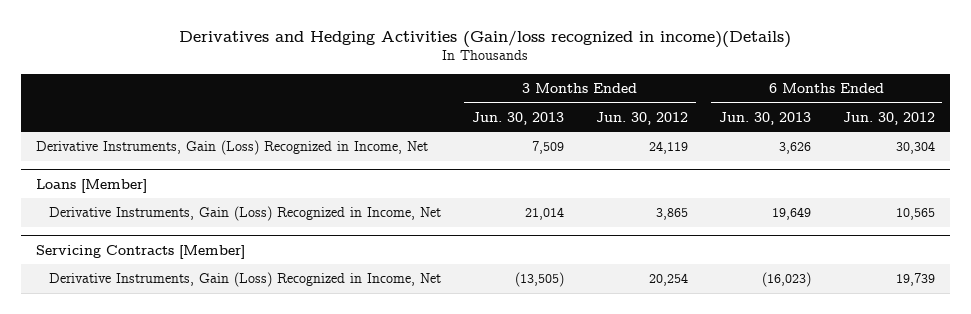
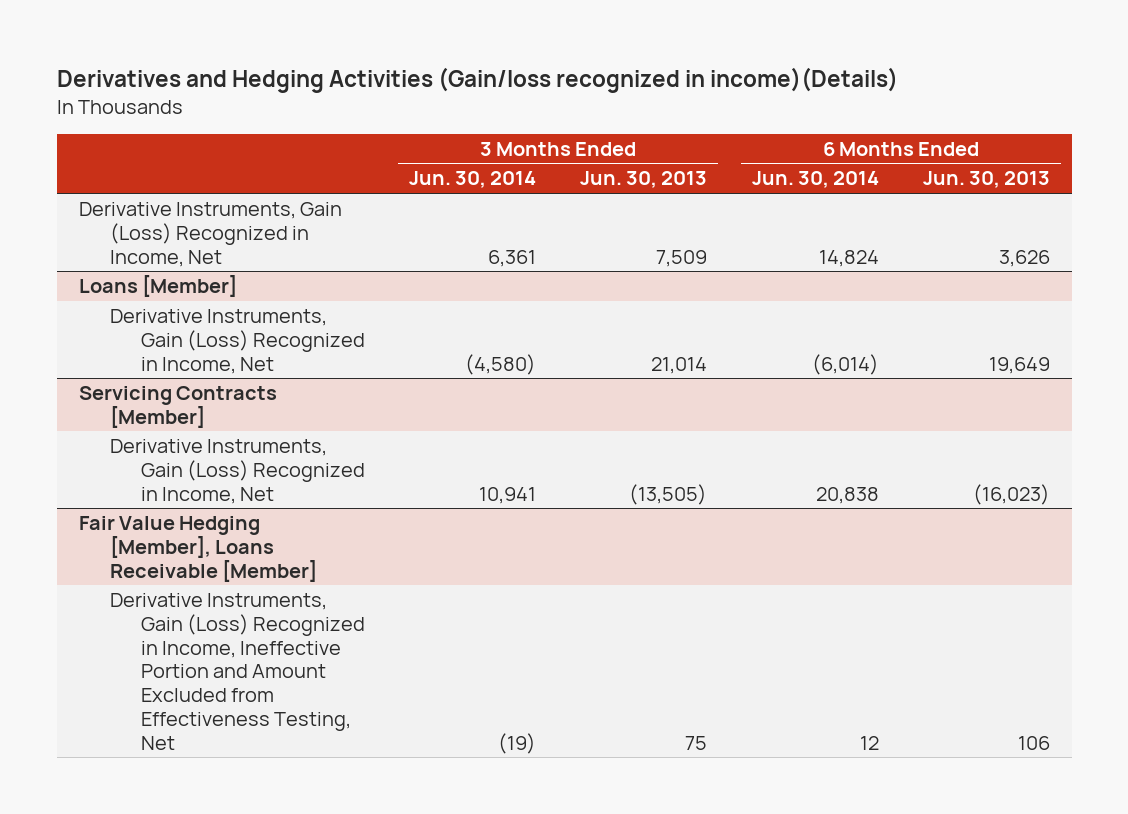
[595,111,688,125] Jun. 30, 2012 -> none
[842,111,935,125] Jun. 30, 2012 -> none
none -> [409,171,537,189] Jun. 30, 2014
none -> [751,171,879,189] Jun. 30, 2014
none -> [78,516,317,582] Fair Value Hedging [Member], Loans Receivable [Member]
none -> [109,593,366,750] Derivative Instruments, Gain (Loss) Recognized in Income, Ineffective Portion and Amount Excluded from Effectiveness Testing, Net

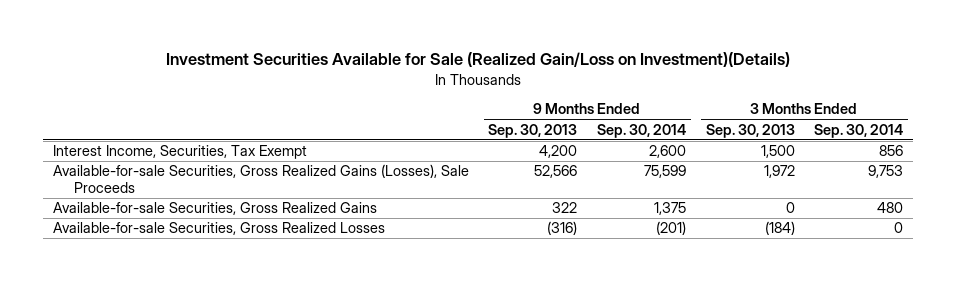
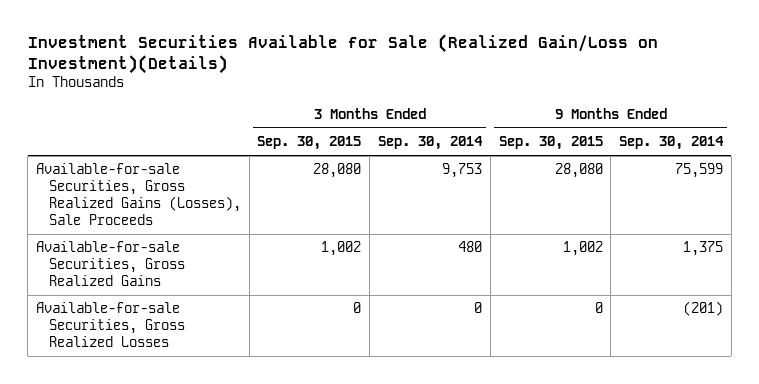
[488,123,578,138] Sep. 30, 2013 -> none
[705,123,795,138] Sep. 30, 2013 -> none
none -> [257,136,362,151] Sep. 30, 2015
none -> [498,136,603,151] Sep. 30, 2015
[52,145,307,160] Interest Income, Securities, Tax Exempt -> none

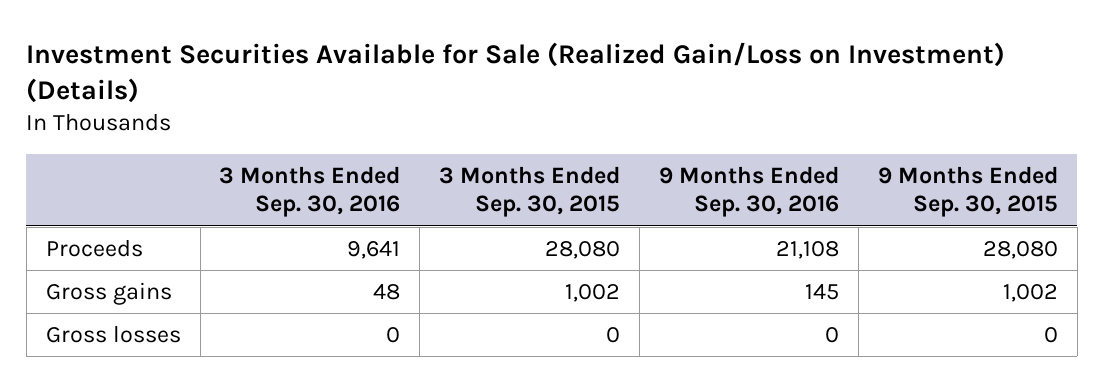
[27,34,658,75] Investment Securities Available for Sale (Realized Gain/Loss on Investment)(Details) -> [26,41,1006,103] Investment Securities Available for Sale (Realized Gain/Loss on Investment) (Details)
[377,136,483,151] Sep. 30, 2014 -> none
[619,136,725,151] Sep. 30, 2014 -> none
none -> [219,165,401,218] 3 Months Ended Sep. 30, 2016
none -> [658,165,839,218] 9 Months Ended Sep. 30, 2016
[35,163,241,226] Available-for-sale Securities, Gross Realized Gains (Losses), Sale Proceeds -> [45,239,143,258] Proceeds
[35,241,185,287] Available-for-sale Securities, Gross Realized Gains -> [45,282,172,306] Gross gains
[35,302,185,348] Available-for-sale Securities, Gross Realized Losses -> [45,325,181,344] Gross losses

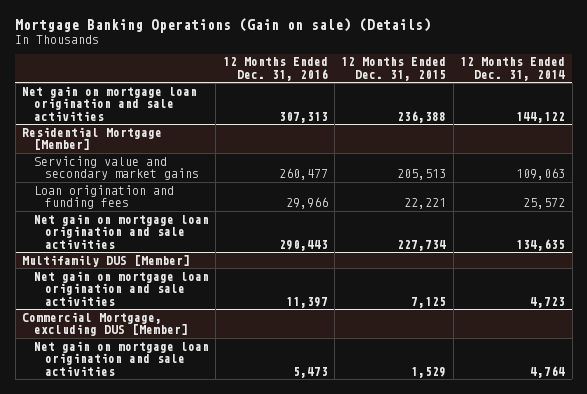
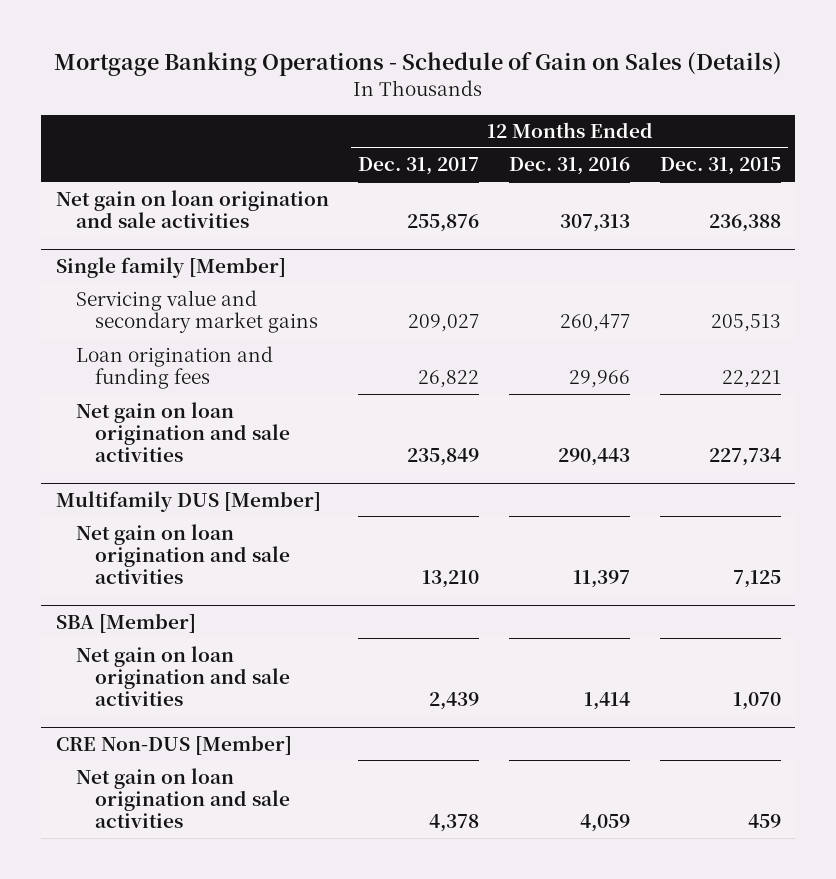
[15,18,432,34] Mortgage Banking Operations (Gain on sale) (Details) -> [54,52,783,77] Mortgage Banking Operations - Schedule of Gain on Sales (Details)
[460,57,566,81] 12 Months Ended Dec. 31, 2014 -> none
none -> [358,157,480,176] Dec. 31, 2017
[21,85,197,121] Net gain on mortgage loan origination and sale activities -> [55,189,329,228] Net gain on loan origination and sale activities
[21,126,162,151] Residential Mortgage [Member] -> [55,256,286,278] Single family [Member]
[33,213,209,249] Net gain on mortgage loan origination and sale activities -> [75,401,291,462] Net gain on loan origination and sale activities
[21,311,188,337] Commercial Mortgage, excluding DUS [Member] -> none
[33,270,209,306] Net gain on mortgage loan origination and sale activities -> [75,523,291,584] Net gain on loan origination and sale activities
none -> [55,612,196,633] SBA [Member]
[33,340,209,376] Net gain on mortgage loan origination and sale activities -> [75,645,291,706] Net gain on loan origination and sale activities
[292,366,328,378] 5,473 -> [584,691,631,710] 1,414
[411,366,447,378] 1,529 -> [732,691,781,710] 1,070
none -> [55,734,292,755] CRE Non-DUS [Member]
none -> [75,767,291,828] Net gain on loan origination and sale activities

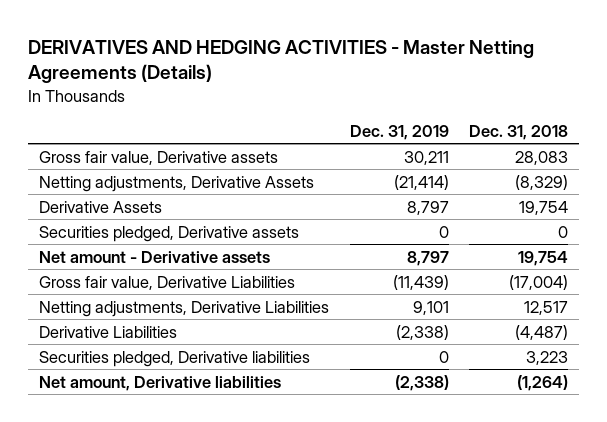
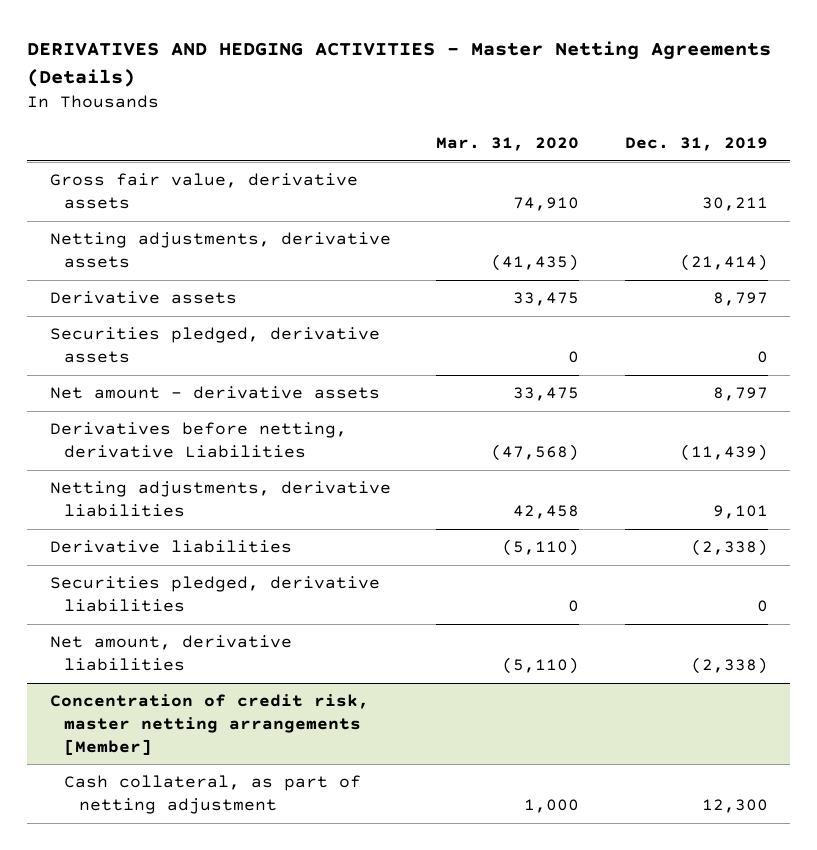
[469,124,569,140] Dec. 31, 2018 -> none
none -> [436,136,580,151] Mar. 31, 2020
[38,150,278,165] Gross fair value, Derivative assets -> [49,173,358,209] Gross fair value, derivative assets
[38,175,314,192] Netting adjustments, Derivative Assets -> [49,232,391,268] Netting adjustments, derivative assets
[38,200,162,213] Derivative Assets -> [49,291,237,305] Derivative assets
[38,225,299,242] Securities pledged, Derivative assets -> [49,327,380,363] Securities pledged, derivative assets
[38,250,270,263] Net amount - Derivative assets -> [49,386,380,400] Net amount - derivative assets
[38,275,295,290] Gross fair value, Derivative Liabilities -> [49,422,347,458] Derivatives before netting, derivative Liabilities
[38,300,329,317] Netting adjustments, Derivative Liabilities -> [49,481,391,517] Netting adjustments, derivative liabilities
[38,325,177,338] Derivative Liabilities -> [49,540,292,554] Derivative liabilities
[38,350,310,367] Securities pledged, Derivative liabilities -> [49,576,380,612] Securities pledged, derivative liabilities
[38,375,281,391] Net amount, Derivative liabilities -> [49,635,292,671] Net amount, derivative liabilities
none -> [49,694,369,755] Concentration of credit risk, master netting arrangements [Member]
none -> [64,775,362,814] Cash collateral, as part of netting adjustment

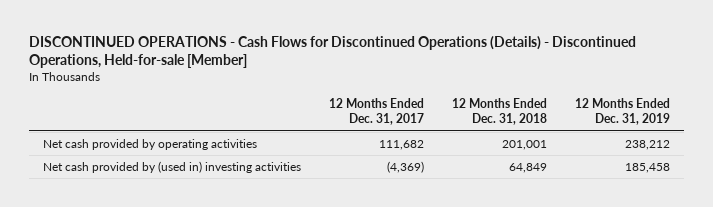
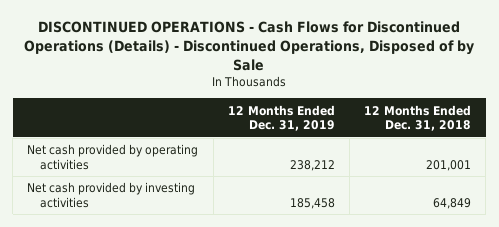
[29,36,637,69] DISCONTINUED OPERATIONS - Cash Flows for Discontinued Operations (Details) - Discontinued Operations, Held-for-sale [Member] -> [24,20,475,71] DISCONTINUED OPERATIONS - Cash Flows for Discontinued Operations (Details) - Discontinued Operations, Disposed of by Sale
[329,98,425,126] 12 Months Ended Dec. 31, 2017 -> none
[43,160,302,173] Net cash provided by (used in) investing activities -> [27,182,196,208] Net cash provided by investing activities

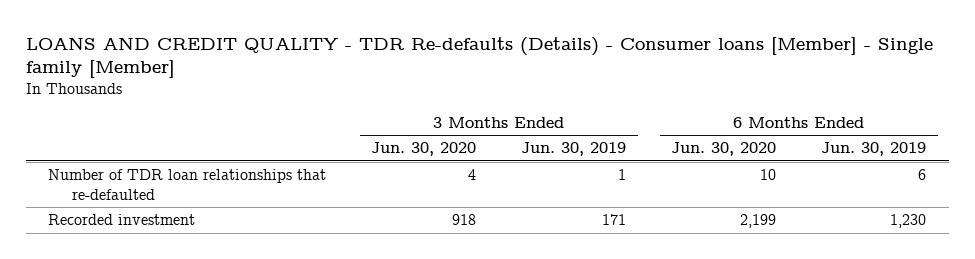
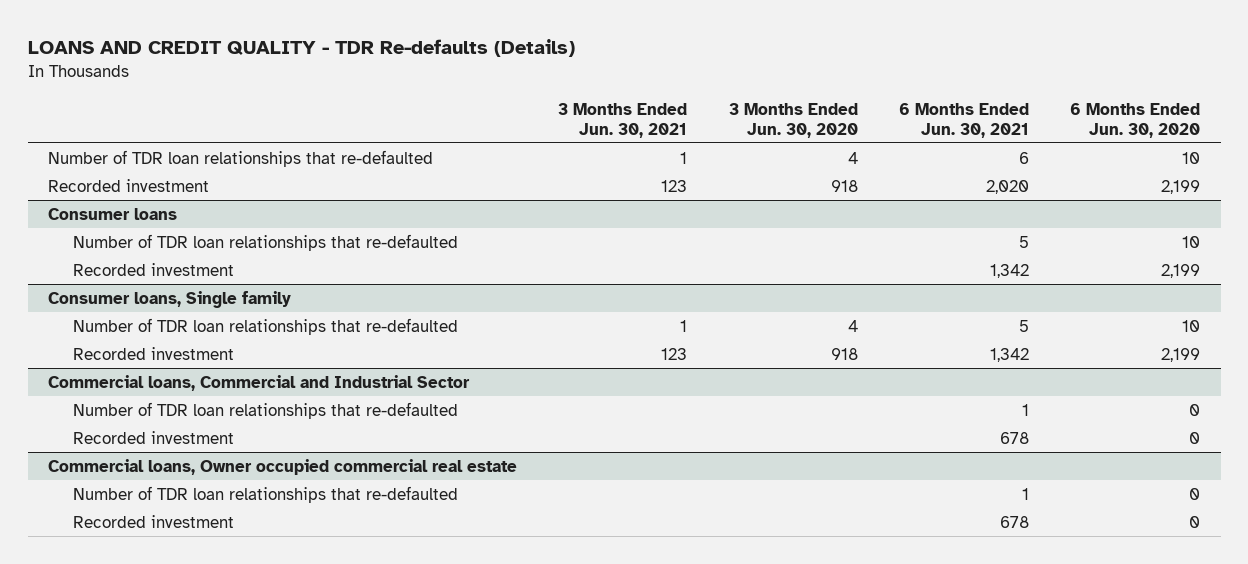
[25,36,933,79] LOANS AND CREDIT QUALITY - TDR Re-defaults (Details) - Consumer loans [Member] - Single family [Member] -> [27,39,575,58] LOANS AND CREDIT QUALITY - TDR Re-defaults (Details)
[521,142,627,157] Jun. 30, 2019 -> none
[821,142,927,157] Jun. 30, 2019 -> none
none -> [558,102,688,138] 3 Months Ended Jun. 30, 2021
none -> [898,102,1029,138] 6 Months Ended Jun. 30, 2021
none -> [48,207,178,220] Consumer loans
none -> [72,233,458,251] Number of TDR loan relationships that re-defaulted
none -> [72,262,234,276] Recorded investment
none -> [48,290,292,308] Consumer loans, Single family
none -> [72,317,458,335] Number of TDR loan relationships that re-defaulted
none -> [72,346,234,360] Recorded investment
none -> [48,374,471,391] Commercial loans, Commercial and Industrial Sector
none -> [72,401,458,419] Number of TDR loan relationships that re-defaulted
none -> [72,430,234,444] Recorded investment
none -> [48,458,518,475] Commercial loans, Owner occupied commercial real estate
none -> [72,485,458,503] Number of TDR loan relationships that re-defaulted
none -> [72,514,234,528] Recorded investment

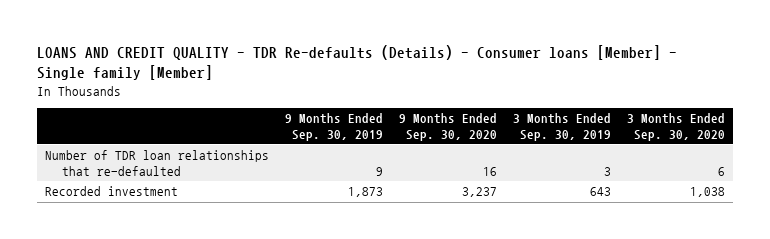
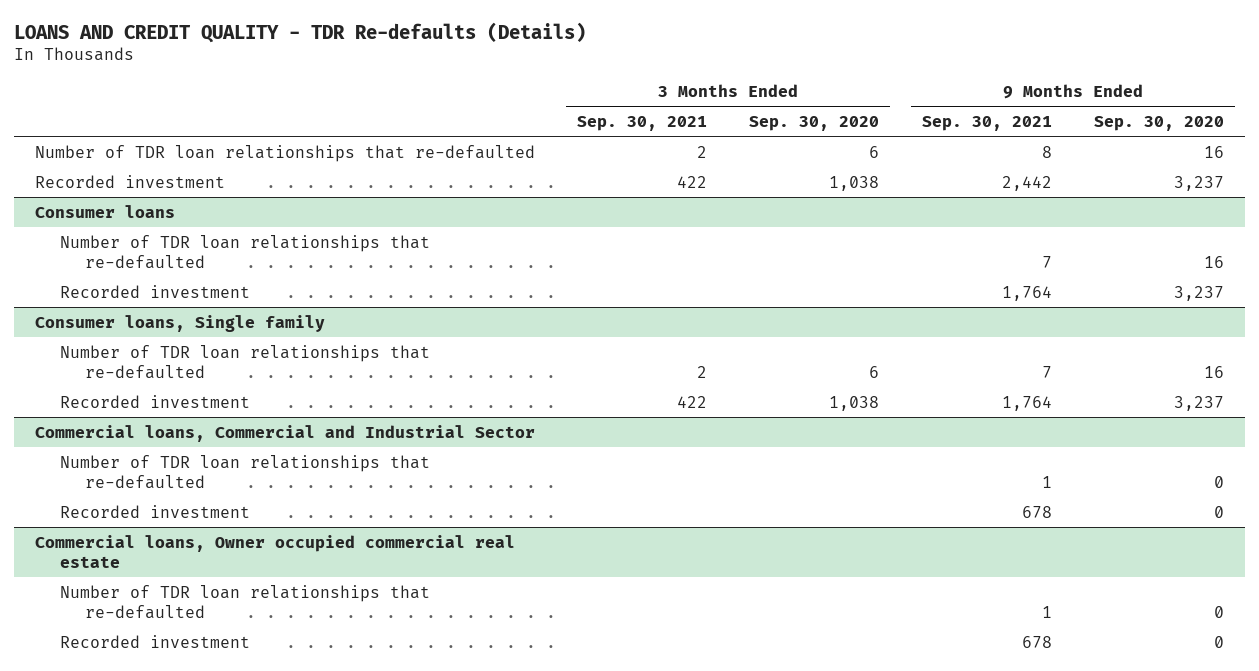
[37,45,678,81] LOANS AND CREDIT QUALITY - TDR Re-defaults (Details) - Consumer loans [Member] - Single family [Member] -> [13,21,586,43] LOANS AND CREDIT QUALITY - TDR Re-defaults (Details)
[285,113,384,141] 9 Months Ended Sep. 30, 2019 -> none
[512,113,611,141] 3 Months Ended Sep. 30, 2019 -> none
none -> [577,116,708,132] Sep. 30, 2021
none -> [921,116,1052,132] Sep. 30, 2021
none -> [34,204,175,218] Consumer loans
none -> [60,234,431,270] Number of TDR loan relationships that re-defaulted
none -> [60,284,251,298] Recorded investment
none -> [34,314,325,332] Consumer loans, Single family
none -> [60,344,431,380] Number of TDR loan relationships that re-defaulted
none -> [60,394,251,408] Recorded investment
none -> [34,424,535,442] Commercial loans, Commercial and Industrial Sector
none -> [60,454,431,490] Number of TDR loan relationships that re-defaulted
none -> [60,504,251,518] Recorded investment
none -> [34,534,515,569] Commercial loans, Owner occupied commercial real estate
none -> [60,584,431,620] Number of TDR loan relationships that re-defaulted
none -> [60,634,251,648] Recorded investment

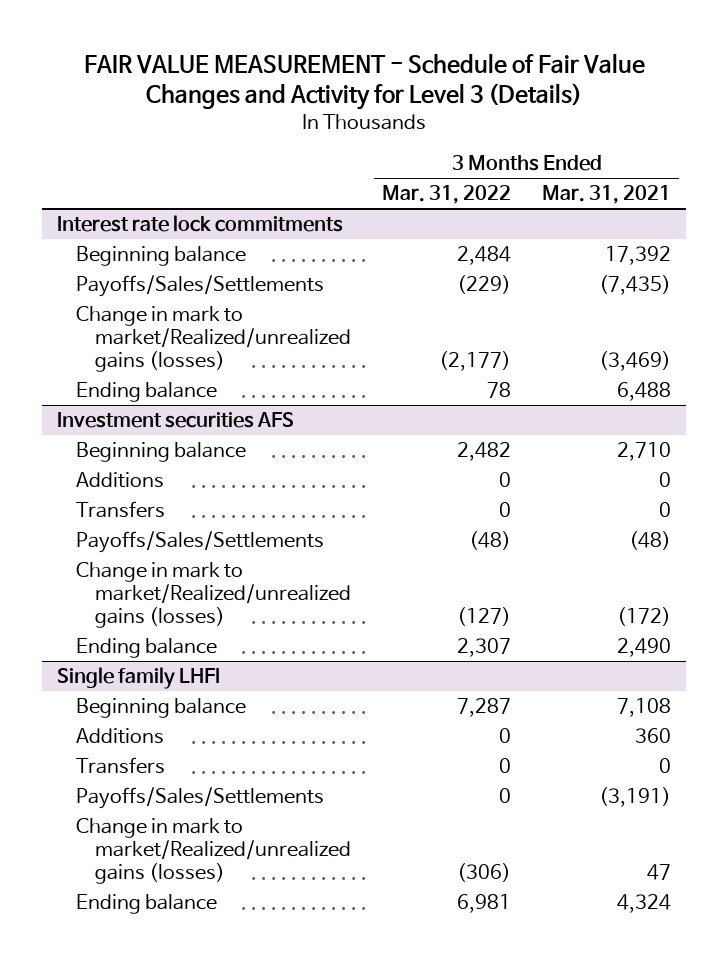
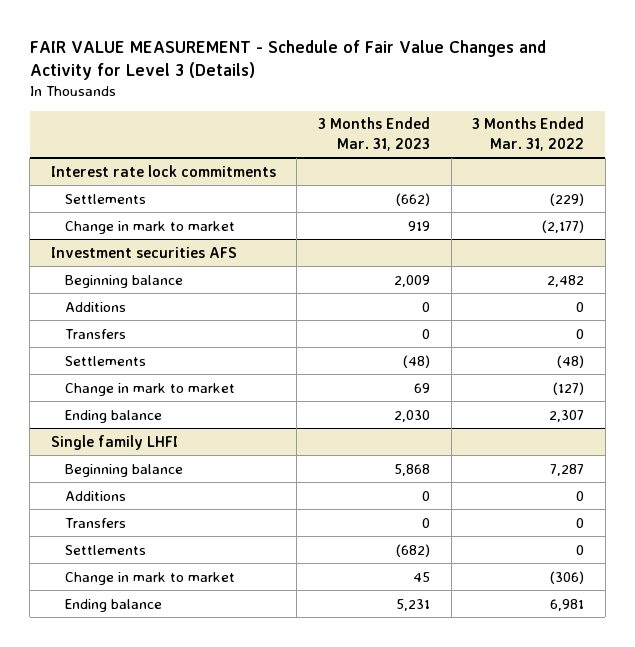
[541,185,671,205] Mar. 31, 2021 -> none
none -> [317,117,430,151] 3 Months Ended Mar. 31, 2023
[76,246,247,267] Beginning balance -> none
[76,382,218,403] Ending balance -> none
[76,275,325,298] Payoffs/Sales/Settlements -> [65,193,147,204] Settlements
[76,306,352,372] Change in mark to market/Realized/unrealized gains (losses) -> [65,220,236,234] Change in mark to market
[76,531,325,554] Payoffs/Sales/Settlements -> [65,355,147,366] Settlements
[76,562,352,628] Change in mark to market/Realized/unrealized gains (losses) -> [65,382,236,396] Change in mark to market
[76,787,325,810] Payoffs/Sales/Settlements -> [65,544,147,555] Settlements
[76,818,352,884] Change in mark to market/Realized/unrealized gains (losses) -> [65,571,236,585] Change in mark to market

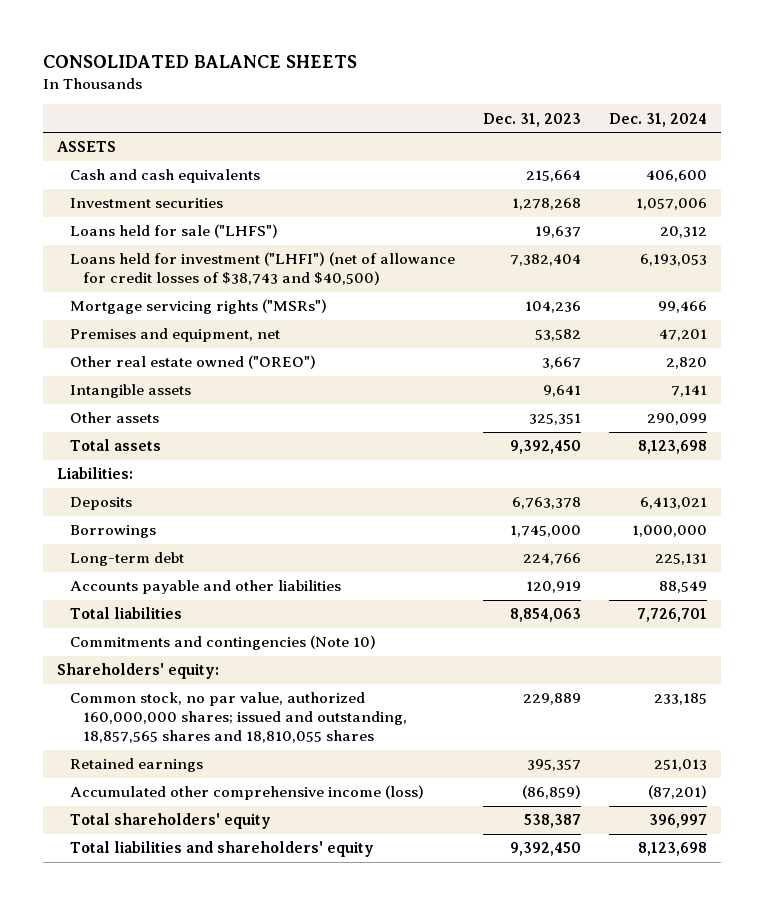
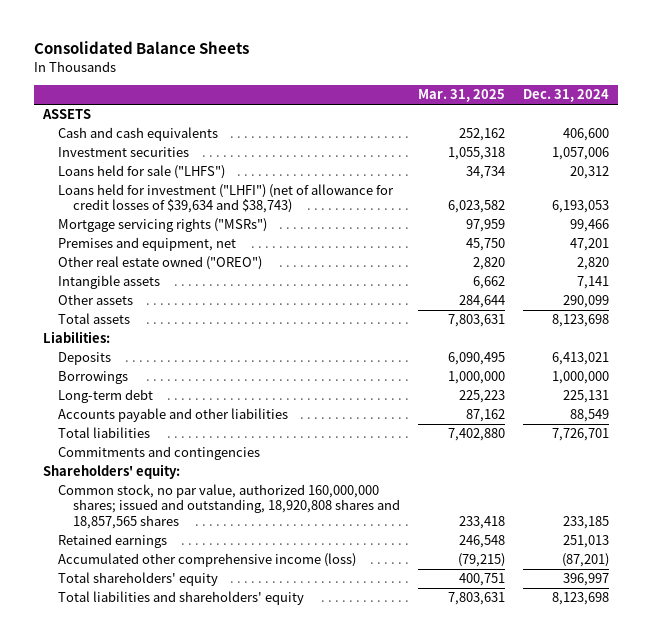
[43,54,358,68] CONSOLIDATED BALANCE SHEETS -> [34,41,250,55] Consolidated Balance Sheets
[483,112,582,127] Dec. 31, 2023 -> none
none -> [418,89,506,103] Mar. 31, 2025
[70,252,456,286] Loans held for investment ("LHFI") (net of allowance for credit losses of $38,743 and $40,500) -> [58,184,395,214] Loans held for investment ("LHFI") (net of allowance for credit losses of $39,634 and $38,743)
[70,635,377,651] Commitments and contingencies (Note 10) -> [58,446,261,461] Commitments and contingencies
[70,692,408,744] Common stock, no par value, authorized 160,000,000 shares; issued and outstanding, 18,857,565 shares and 18,810,055 shares -> [58,484,401,529] Common stock, no par value, authorized 160,000,000 shares; issued and outstanding, 18,920,808 shares and 18,857,565 shares

